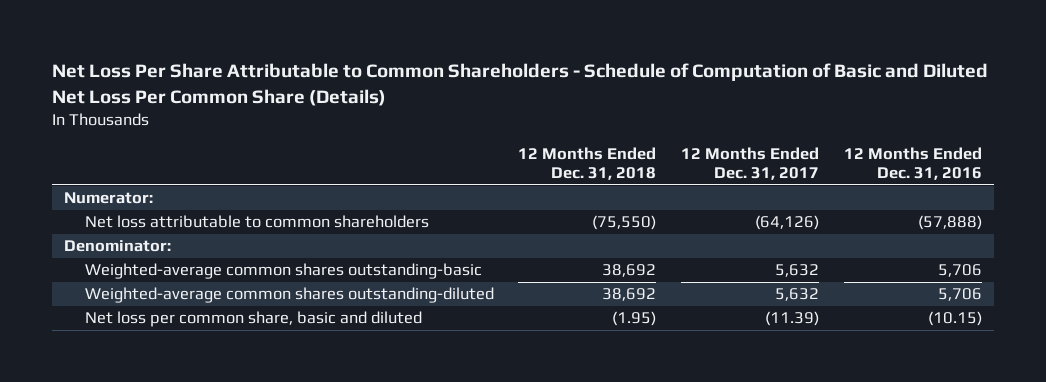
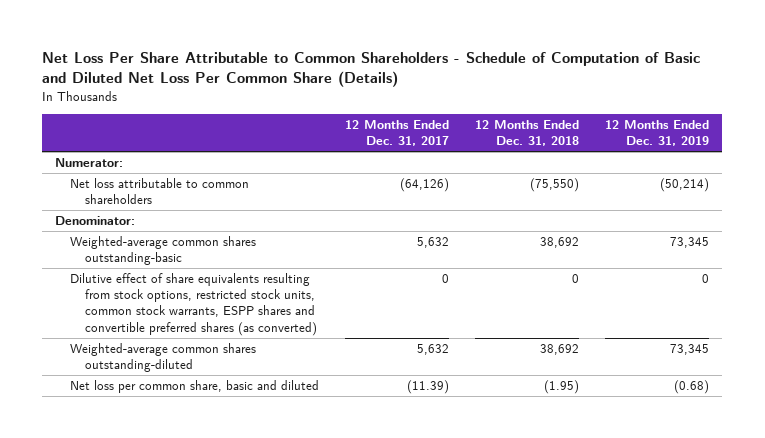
[843,146,982,181] 12 Months Ended Dec. 31, 2016 -> none
none -> [605,120,710,147] 12 Months Ended Dec. 31, 2019
none -> [70,273,317,336] Dilutive effect of share equivalents resulting from stock options, restricted stock units, common stock warrants, ESPP shares and convertible preferred shares (as converted)

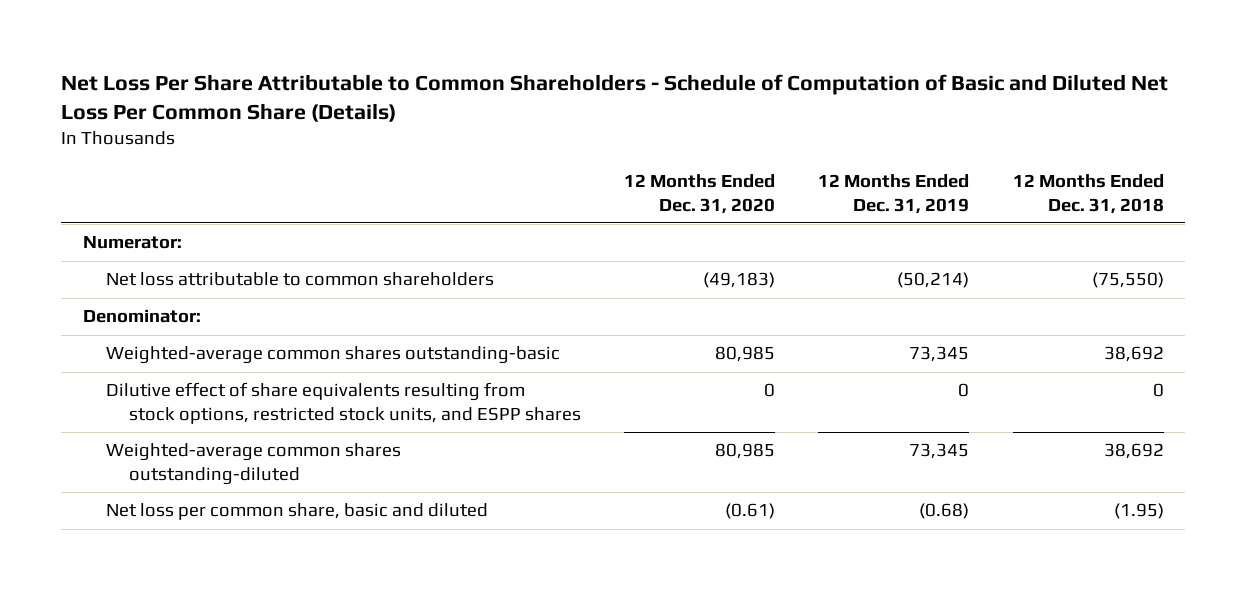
[345,120,450,147] 12 Months Ended Dec. 31, 2017 -> none
none -> [624,174,776,214] 12 Months Ended Dec. 31, 2020
[70,273,317,336] Dilutive effect of share equivalents resulting from stock options, restricted stock units, common stock warrants, ESPP shares and convertible preferred shares (as converted) -> [105,382,582,424] Dilutive effect of share equivalents resulting from stock options, restricted stock units, and ESPP shares

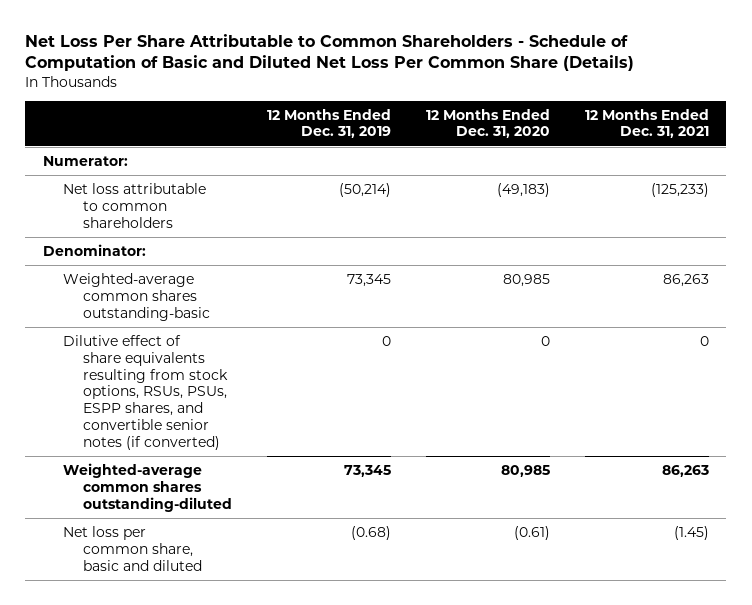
[1012,174,1164,214] 12 Months Ended Dec. 31, 2018 -> none
none -> [584,108,709,139] 12 Months Ended Dec. 31, 2021
[105,382,582,424] Dilutive effect of share equivalents resulting from stock options, restricted stock units, and ESPP shares -> [62,334,228,450] Dilutive effect of share equivalents resulting from stock options, RSUs, PSUs, ESPP shares, and convertible senior notes (if converted)

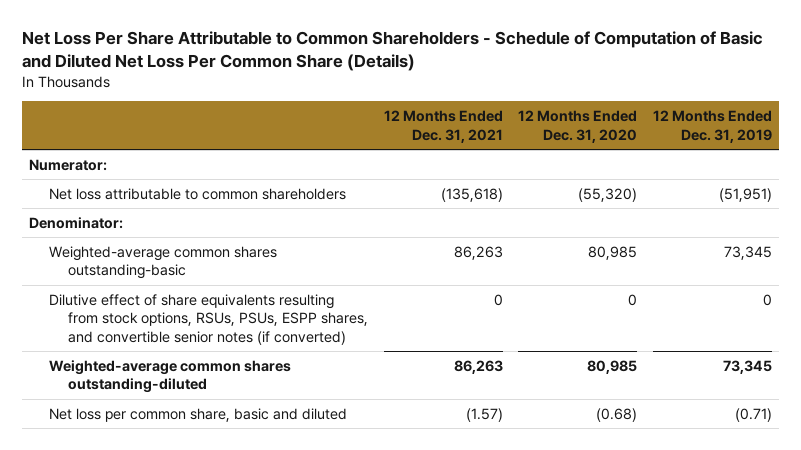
[338,182,391,197] (50,214) -> [718,187,772,202] (51,951)
[496,182,550,197] (49,183) -> [578,187,638,202] (55,320)
[650,182,709,197] (125,233) -> [440,187,503,202] (135,618)
[350,525,391,540] (0.68) -> [734,407,772,422] (0.71)
[513,525,550,540] (0.61) -> [596,407,638,422] (0.68)
[673,525,709,540] (1.45) -> [465,407,503,422] (1.57)

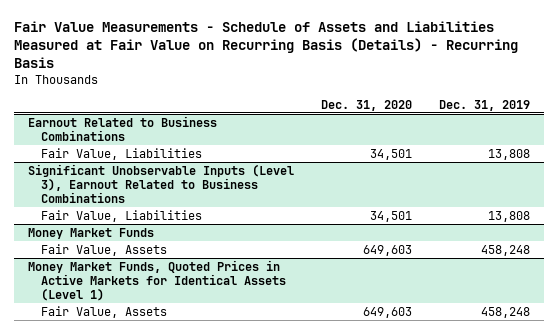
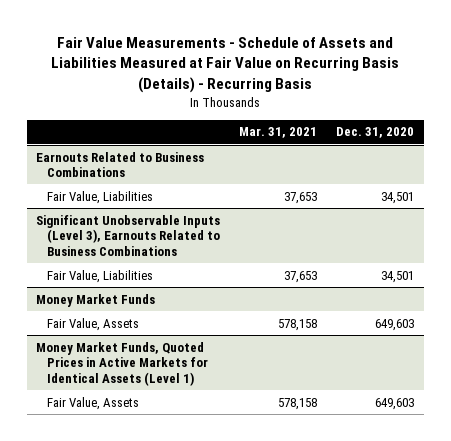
[439,99,531,111] Dec. 31, 2019 -> none
none -> [239,127,318,139] Mar. 31, 2021
[27,115,217,141] Earnout Related to Business Combinations -> [36,151,205,178] Earnouts Related to Business Combinations
[27,163,294,204] Significant Unobservable Inputs (Level 3), Earnout Related to Business Combinations -> [36,214,221,256] Significant Unobservable Inputs (Level 3), Earnouts Related to Business Combinations

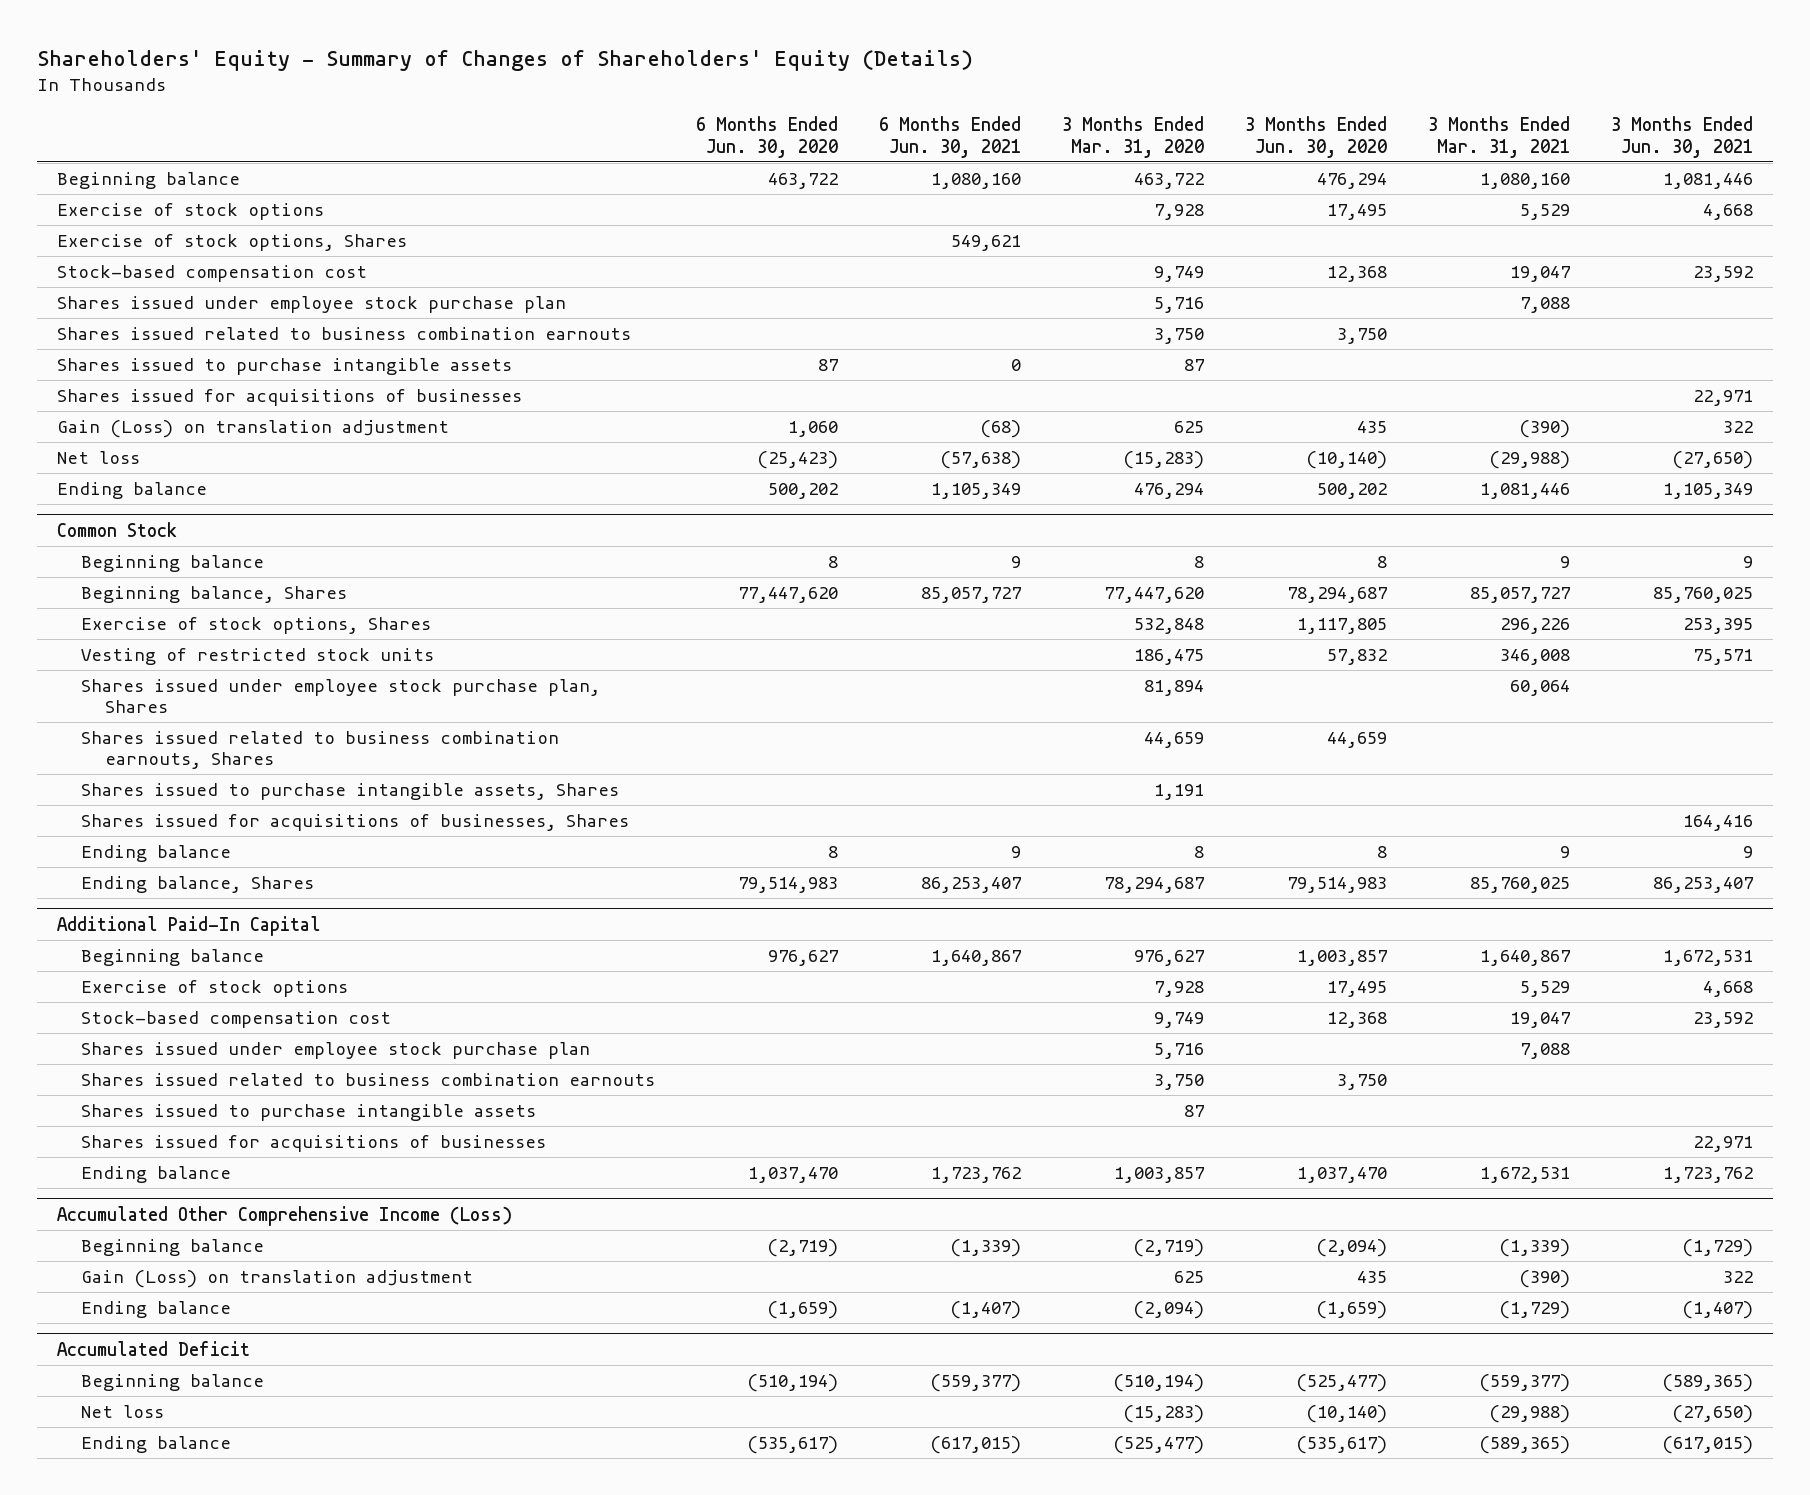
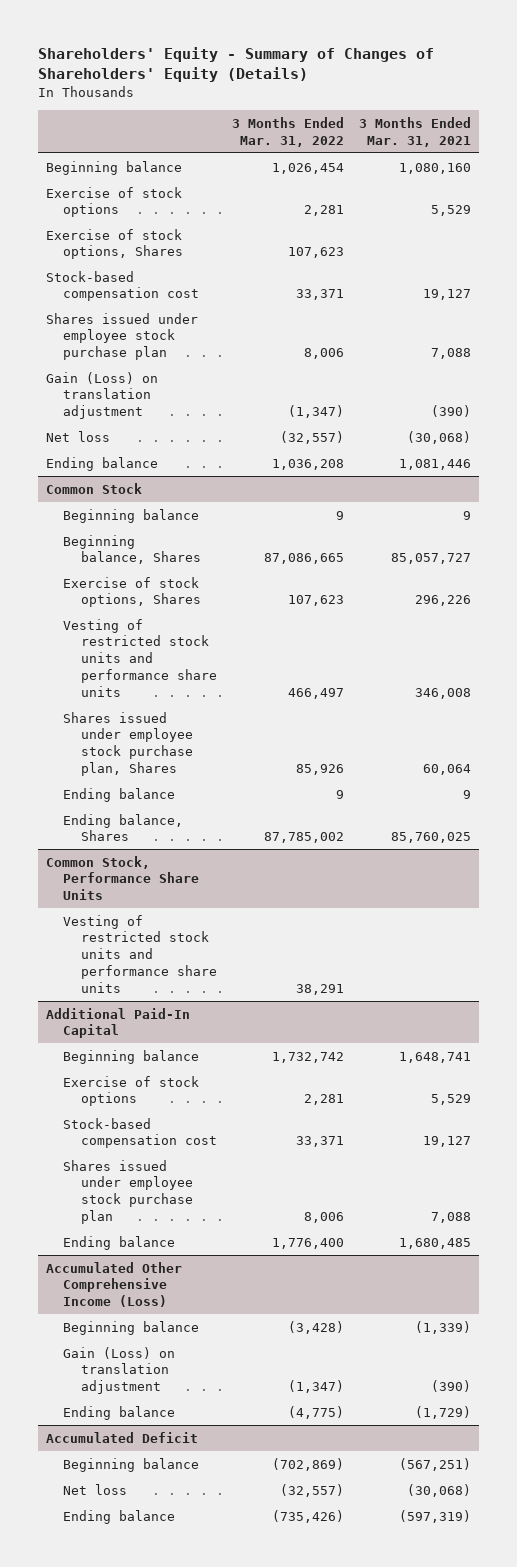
[696,116,839,158] 6 Months Ended Jun. 30, 2020 -> none
[879,116,1022,158] 6 Months Ended Jun. 30, 2021 -> none
[1062,116,1205,158] 3 Months Ended Mar. 31, 2020 -> none
[1244,116,1387,158] 3 Months Ended Jun. 30, 2020 -> none
[1610,116,1753,158] 3 Months Ended Jun. 30, 2021 -> none
none -> [231,116,344,147] 3 Months Ended Mar. 31, 2022
[1509,265,1570,282] 19,047 -> [423,289,472,301] 19,127
[57,326,632,340] Shares issued related to business combination earnouts -> none
[57,357,513,375] Shares issued to purchase intangible assets -> none
[57,388,523,406] Shares issued for acquisitions of businesses -> none
[1488,450,1570,469] (29,988) -> [407,430,472,444] (30,068)
[81,647,435,665] Vesting of restricted stock units -> [63,618,217,697] Vesting of restricted stock units and performance share units
[81,730,560,770] Shares issued related to business combination earnouts, Shares -> none
[81,782,620,800] Shares issued to purchase intangible assets, Shares -> none
[81,813,630,831] Shares issued for acquisitions of businesses, Shares -> none
none -> [45,855,200,901] Common Stock, Performance Share Units
none -> [63,914,217,993] Vesting of restricted stock units and performance share units
[1479,949,1570,966] 1,640,867 -> [399,1051,472,1063] 1,648,741
[1509,1011,1570,1028] 19,047 -> [423,1136,472,1148] 19,127
[81,1072,656,1086] Shares issued related to business combination earnouts -> none
[81,1103,537,1121] Shares issued to purchase intangible assets -> none
[81,1134,547,1152] Shares issued for acquisitions of businesses -> none
[1479,1166,1570,1183] 1,672,531 -> [399,1237,472,1249] 1,680,485
[1478,1373,1570,1392] (559,377) -> [399,1457,472,1471] (567,251)
[1488,1404,1570,1423] (29,988) -> [407,1483,472,1497] (30,068)
[1478,1435,1570,1454] (589,365) -> [399,1509,472,1523] (597,319)

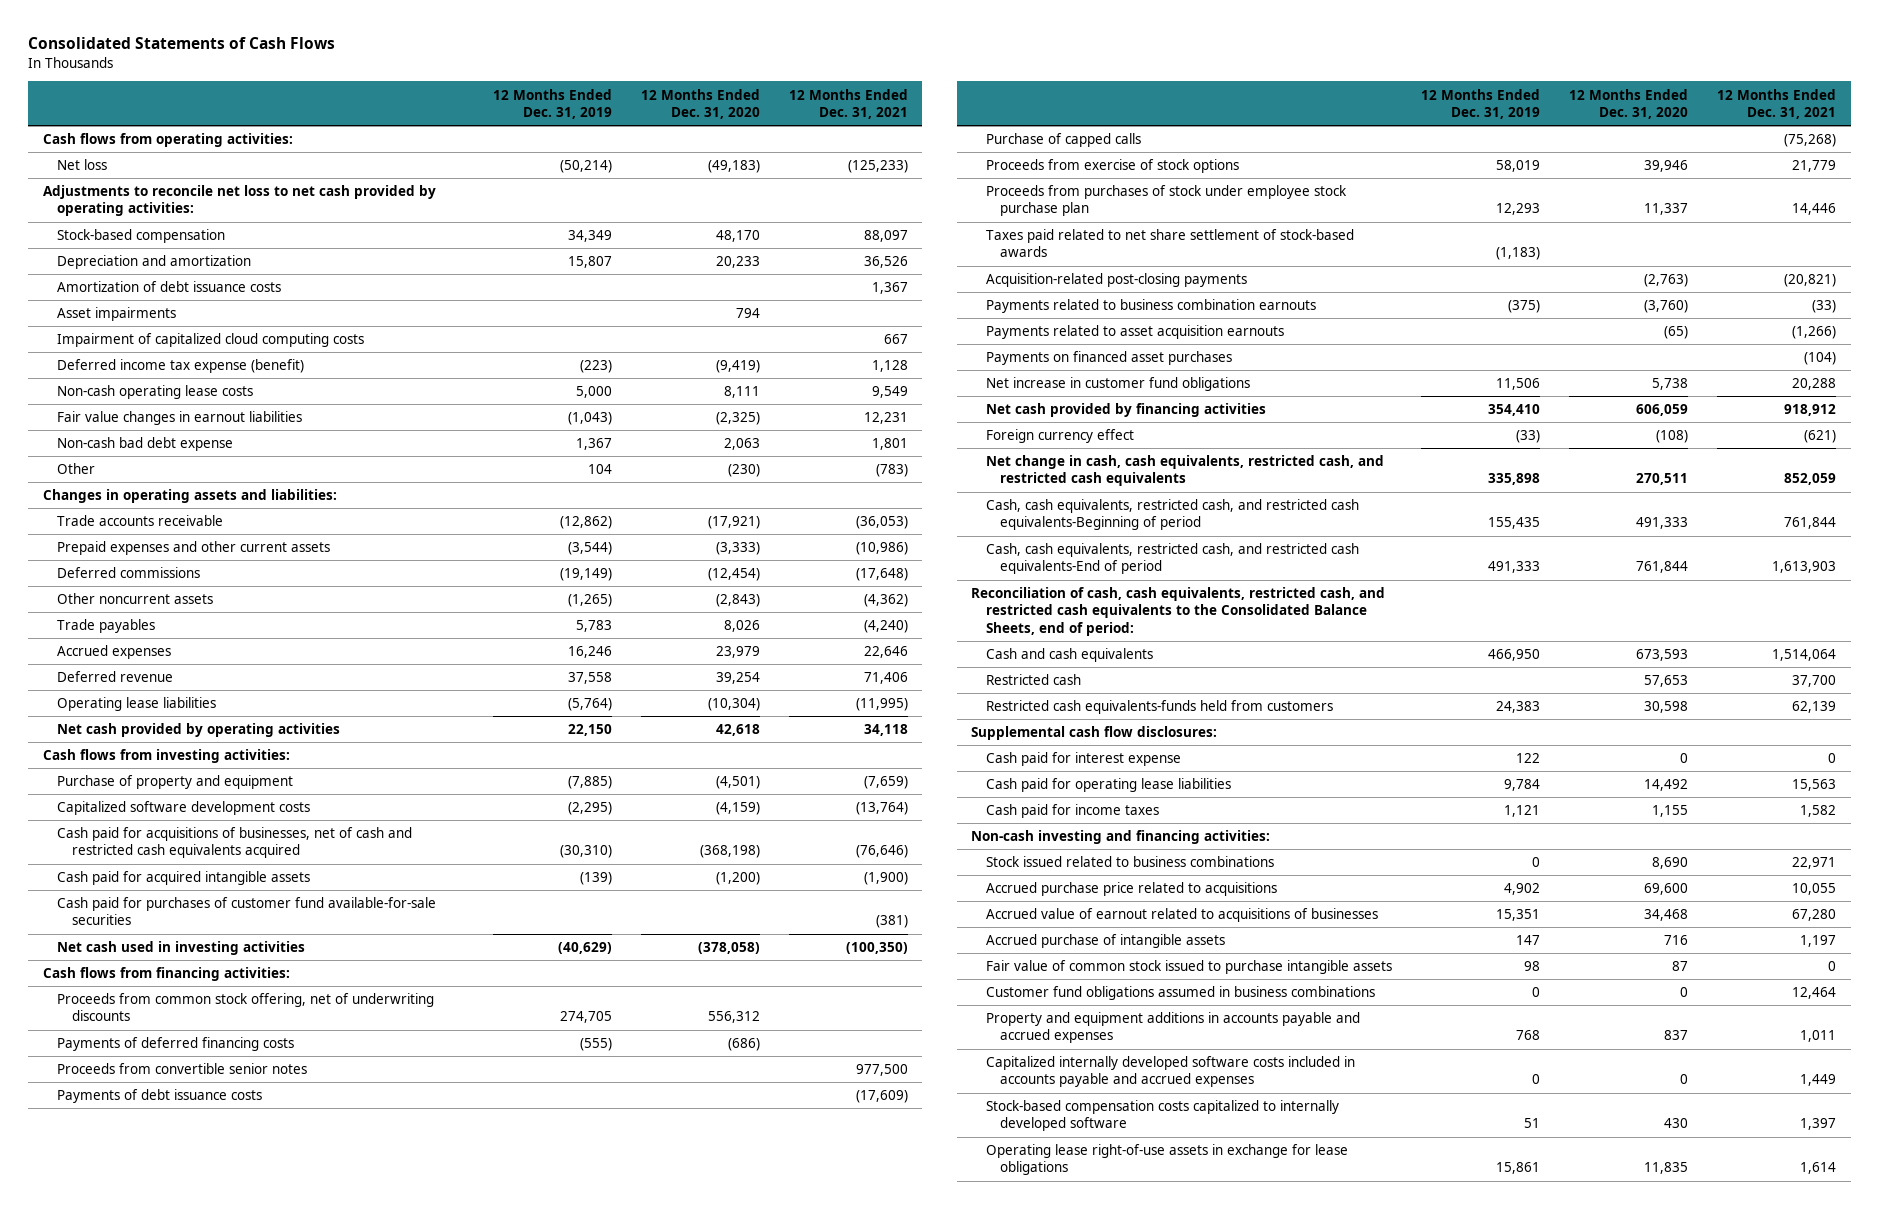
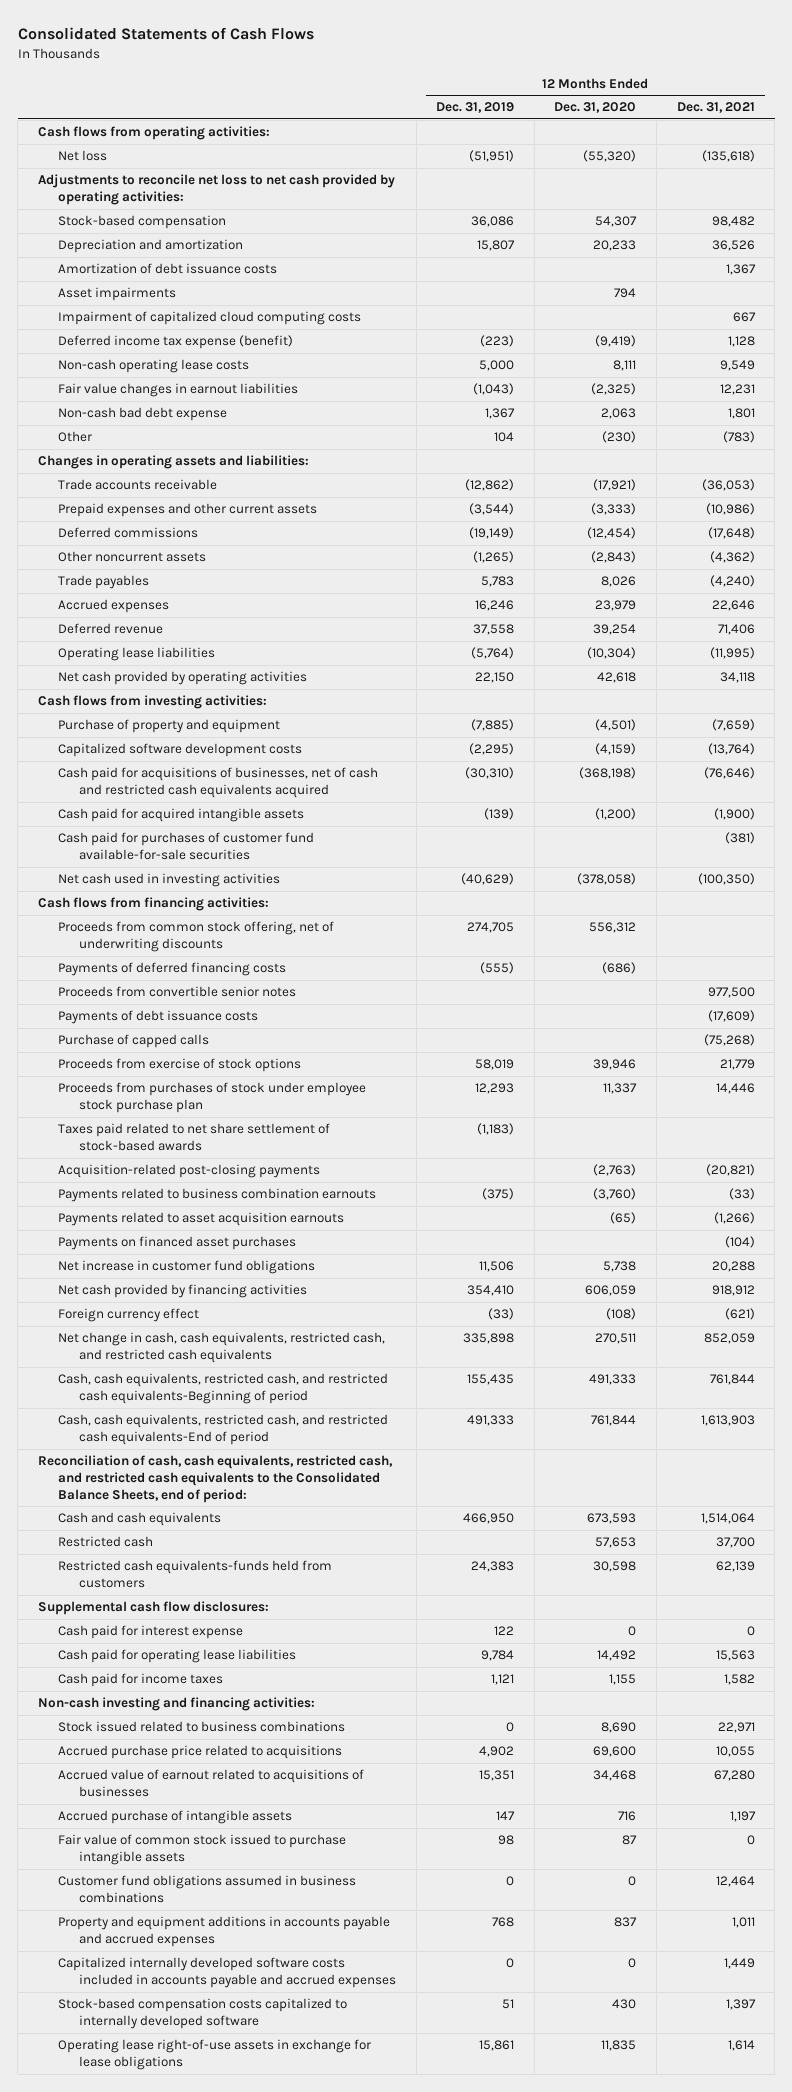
[559,160,612,174] (50,214) -> [469,150,515,163] (51,951)
[707,160,760,174] (49,183) -> [583,150,637,163] (55,320)
[847,160,908,174] (125,233) -> [701,150,755,163] (135,618)
[567,230,612,243] 34,349 -> [471,216,515,228] 36,086
[715,230,760,243] 48,170 -> [595,216,638,228] 54,307
[863,230,908,243] 88,097 -> [711,216,755,228] 98,482

